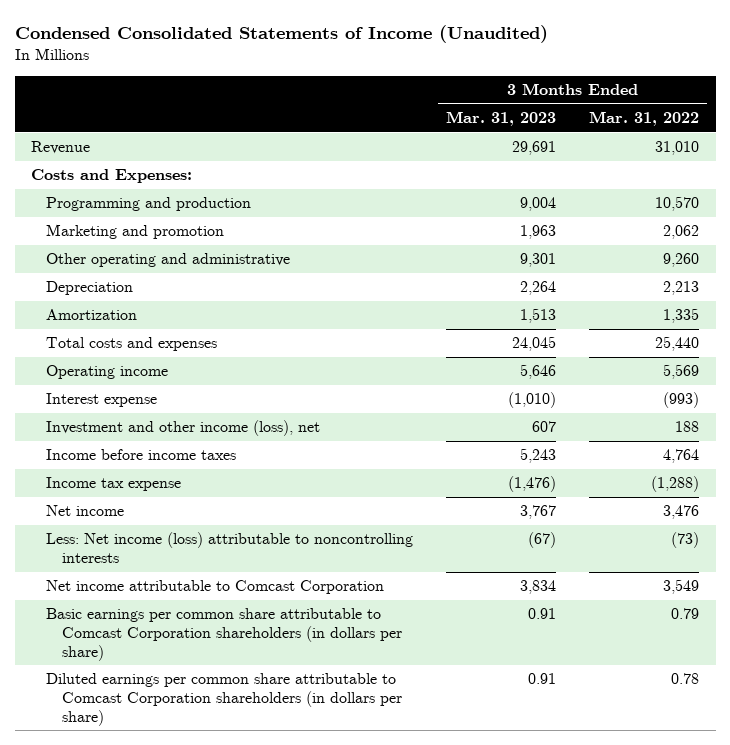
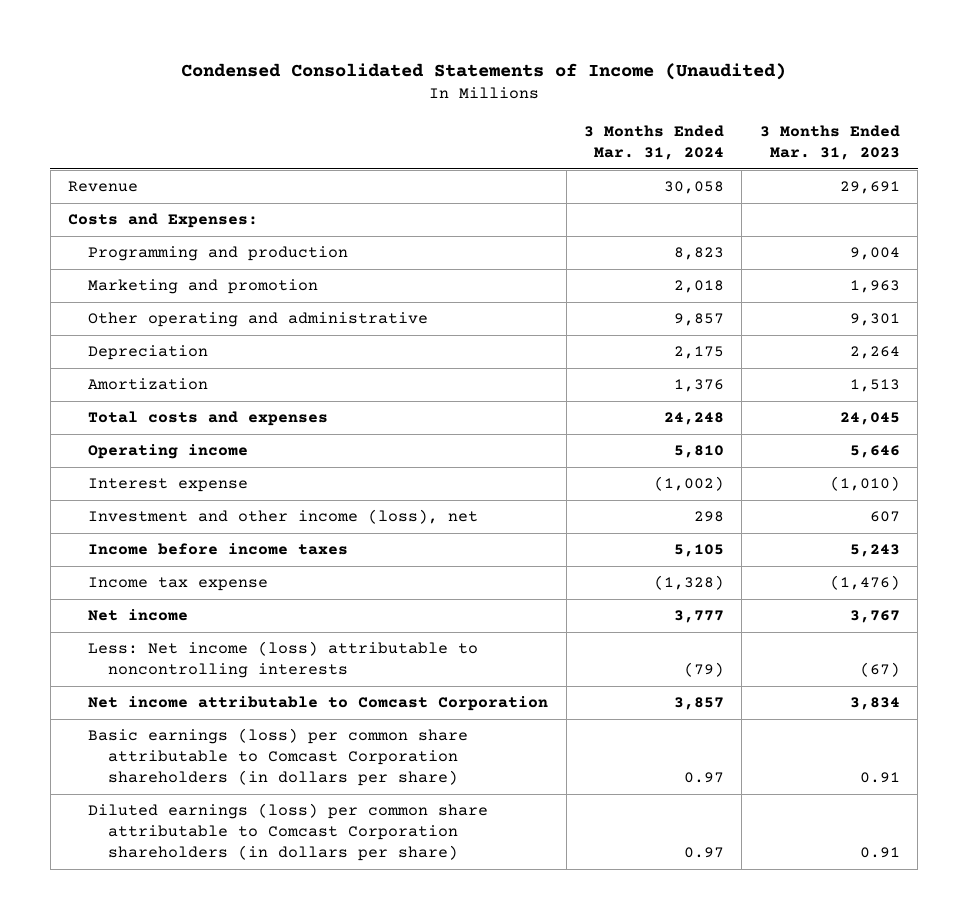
[589,111,700,127] Mar. 31, 2022 -> none
none -> [584,124,725,160] 3 Months Ended Mar. 31, 2024
[46,608,402,661] Basic earnings per common share attributable to Comcast Corporation shareholders (in dollars per share) -> [88,728,469,787] Basic earnings (loss) per common share attributable to Comcast Corporation shareholders (in dollars per share)
[46,673,402,726] Diluted earnings per common share attributable to Comcast Corporation shareholders (in dollars per share) -> [88,803,489,862] Diluted earnings (loss) per common share attributable to Comcast Corporation shareholders (in dollars per share)

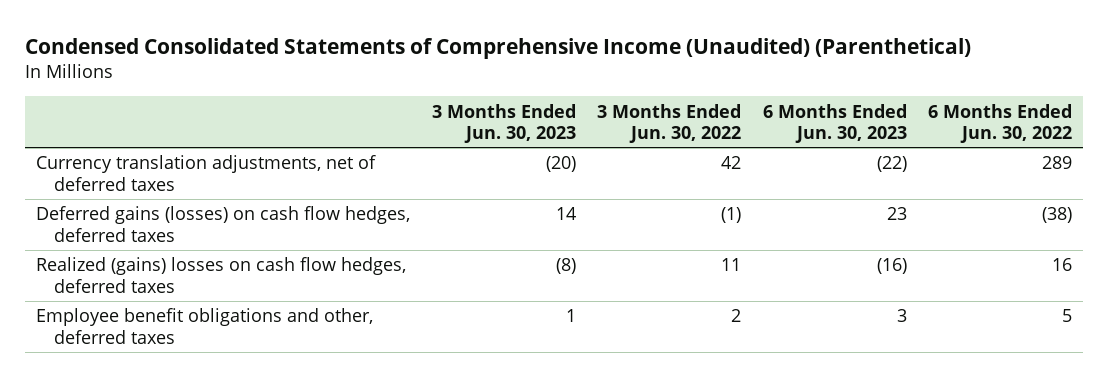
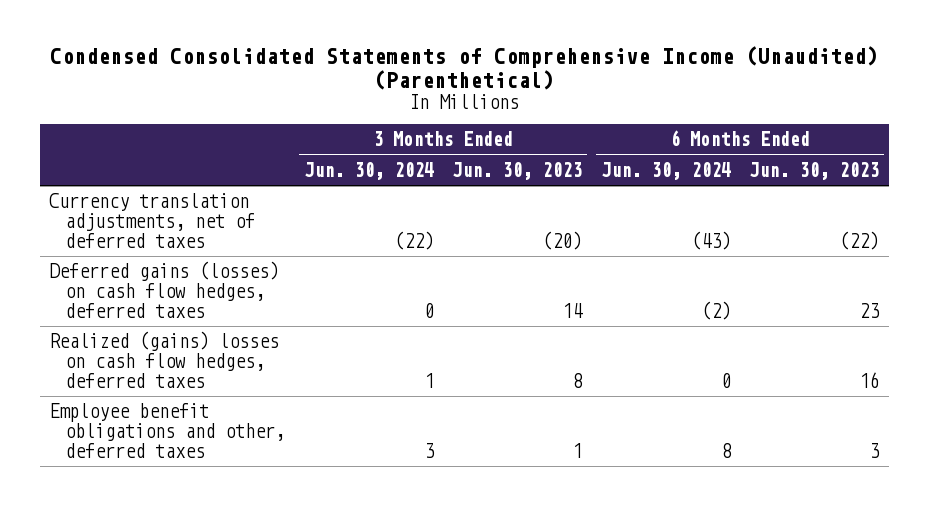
[597,103,742,144] 3 Months Ended Jun. 30, 2022 -> none
[928,103,1073,144] 6 Months Ended Jun. 30, 2022 -> none
none -> [303,162,434,181] Jun. 30, 2024
none -> [600,162,731,181] Jun. 30, 2024
[555,258,576,275] (8) -> [572,373,584,389] 8
[876,258,907,275] (16) -> [859,372,880,389] 16

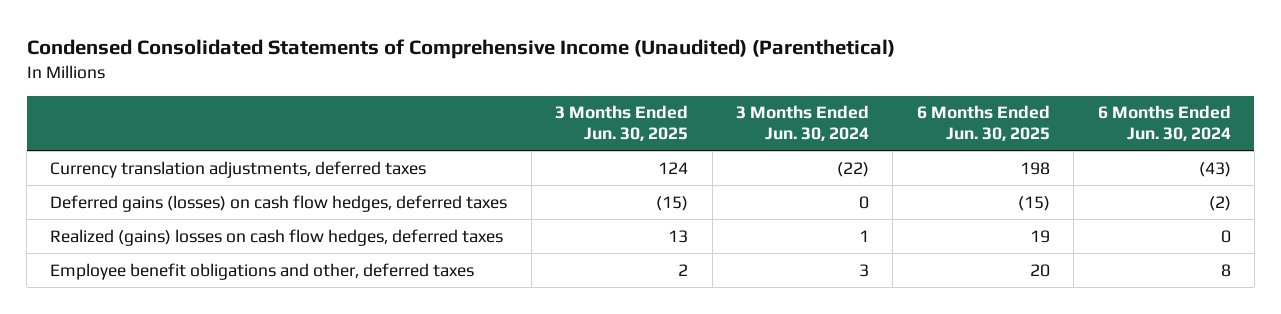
[452,162,583,181] Jun. 30, 2023 -> none
[749,162,880,181] Jun. 30, 2023 -> none
none -> [555,105,689,141] 3 Months Ended Jun. 30, 2025
none -> [916,105,1050,141] 6 Months Ended Jun. 30, 2025
[49,193,256,249] Currency translation adjustments, net of deferred taxes -> [50,160,427,178] Currency translation adjustments, deferred taxes

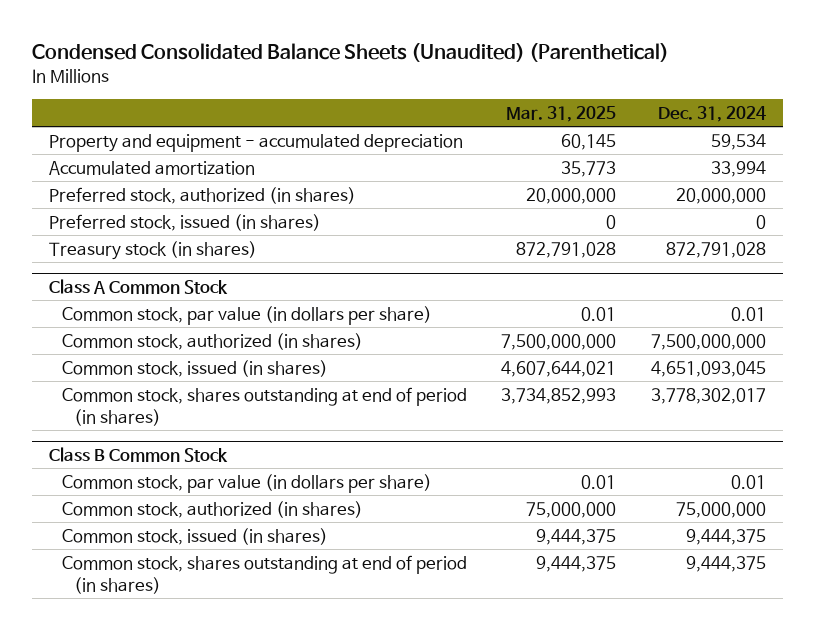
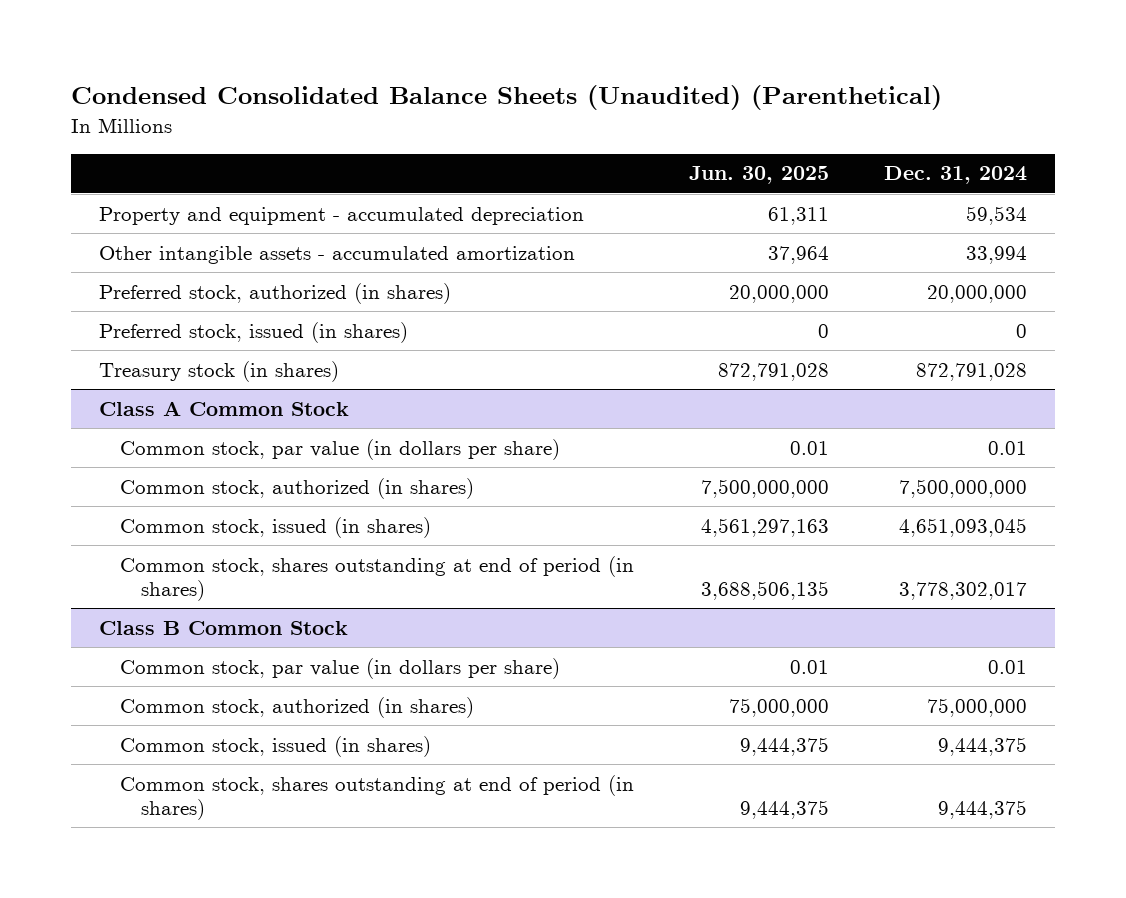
[506,105,617,122] Mar. 31, 2025 -> none
none -> [688,166,829,185] Jun. 30, 2025
[49,160,256,175] Accumulated amortization -> [98,245,575,264] Other intangible assets - accumulated amortization

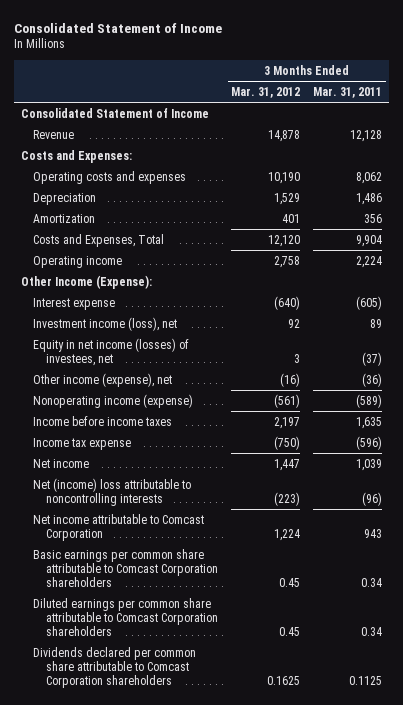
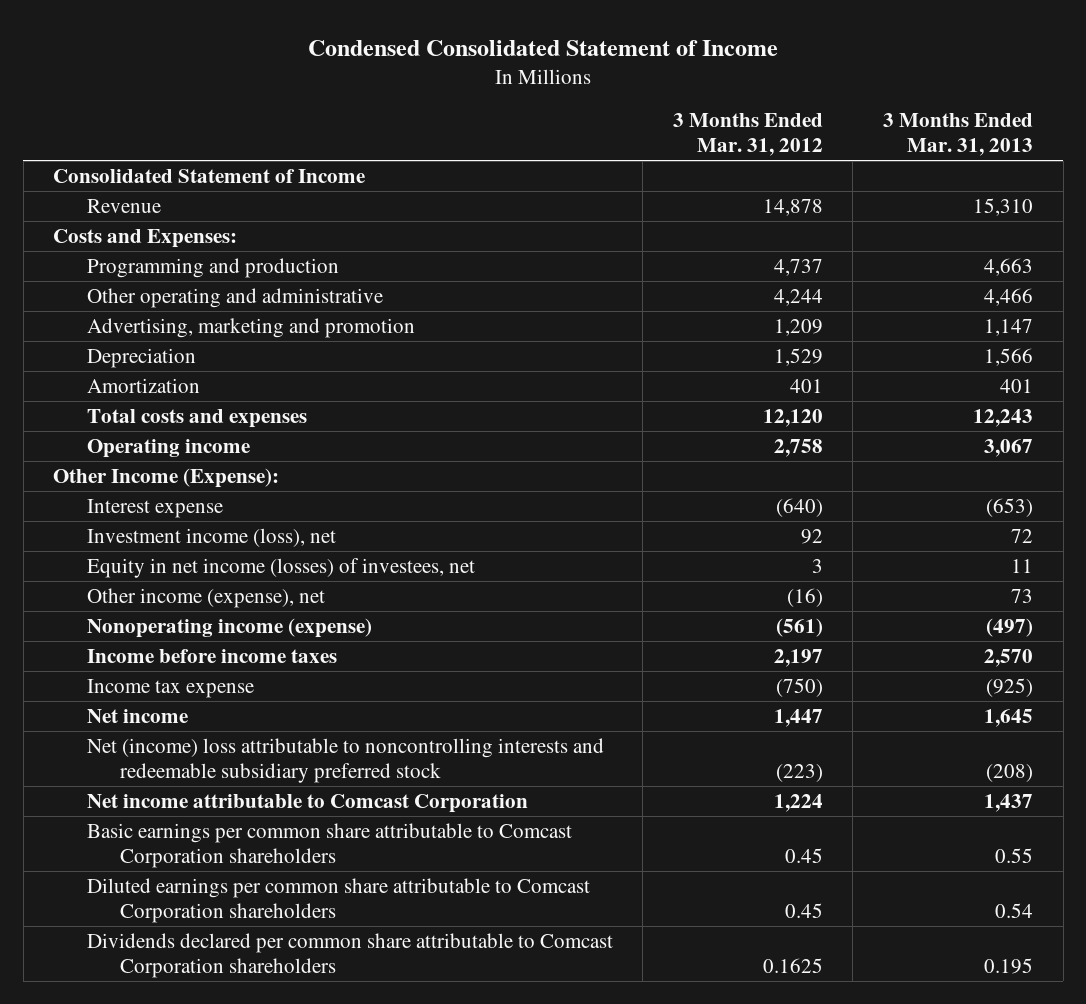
[14,22,223,33] Consolidated Statement of Income -> [308,39,779,56] Condensed Consolidated Statement of Income
[313,86,383,98] Mar. 31, 2011 -> none
none -> [883,112,1034,156] 3 Months Ended Mar. 31, 2013
[33,170,187,184] Operating costs and expenses -> none
none -> [86,258,339,279] Programming and production
none -> [86,288,383,309] Other operating and administrative
none -> [86,318,415,339] Advertising, marketing and promotion
[33,233,165,247] Costs and Expenses, Total -> [86,409,307,429] Total costs and expenses
[33,477,192,506] Net (income) loss attributable to noncontrolling interests -> [86,738,604,784] Net (income) loss attributable to noncontrolling interests and redeemable subsidiary preferred stock

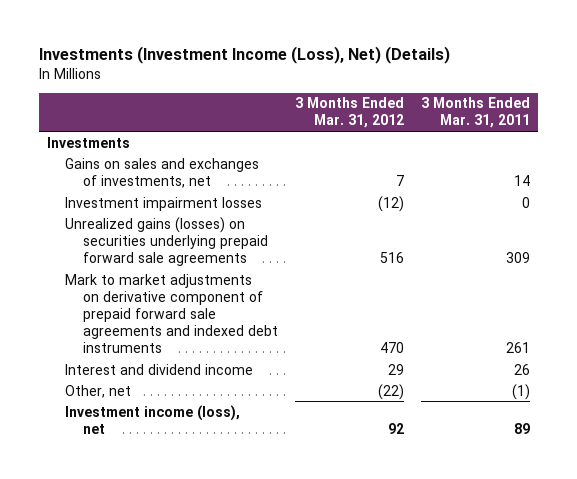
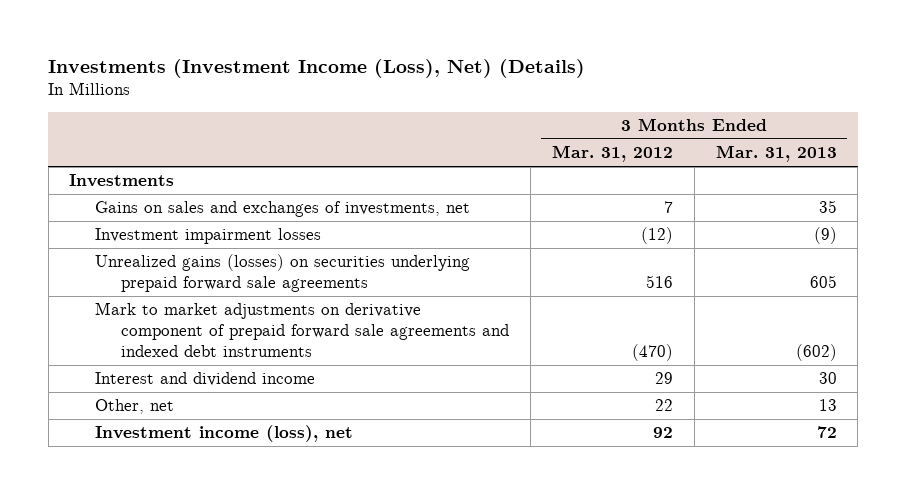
[420,97,530,129] 3 Months Ended Mar. 31, 2011 -> none
none -> [715,145,837,163] Mar. 31, 2013
[379,342,404,354] 470 -> [631,344,673,362] (470)
[377,383,404,400] (22) -> [654,399,673,412] 22

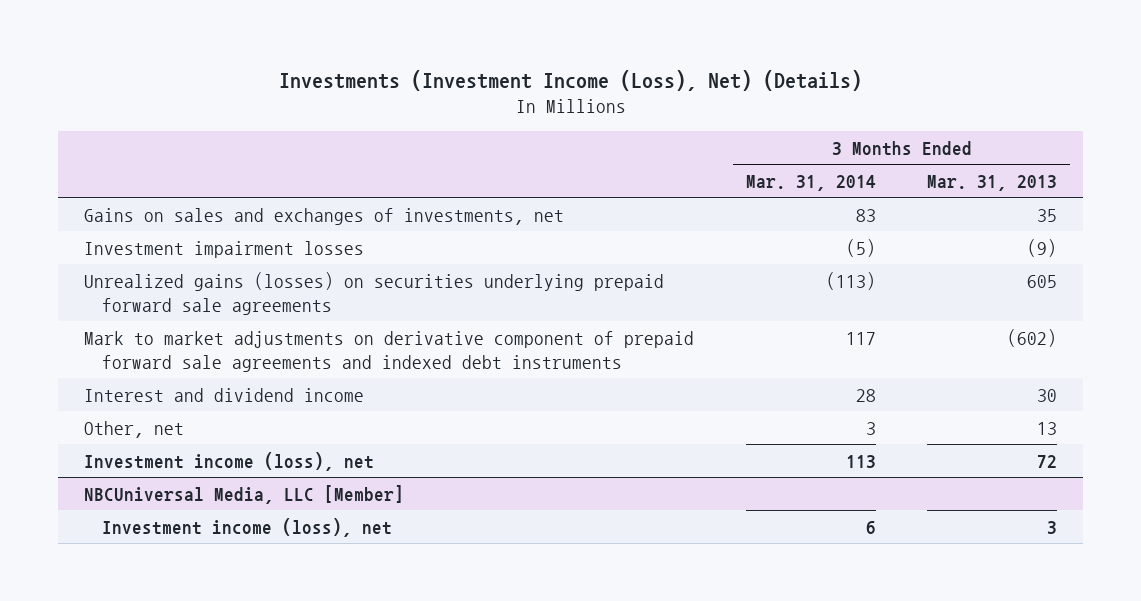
[551,145,673,163] Mar. 31, 2012 -> none
none -> [745,174,876,191] Mar. 31, 2014
[69,174,175,188] Investments -> none
none -> [83,484,404,504] NBCUniversal Media, LLC [Member]
none -> [101,517,392,537] Investment income (loss), net

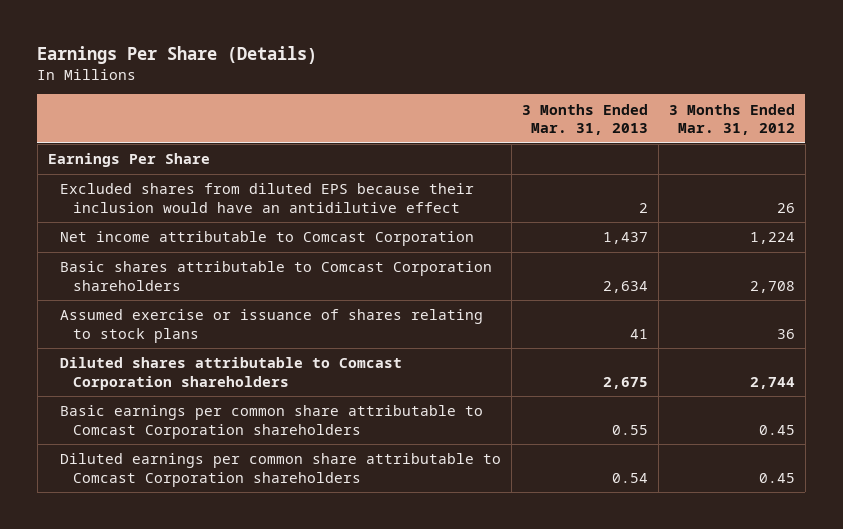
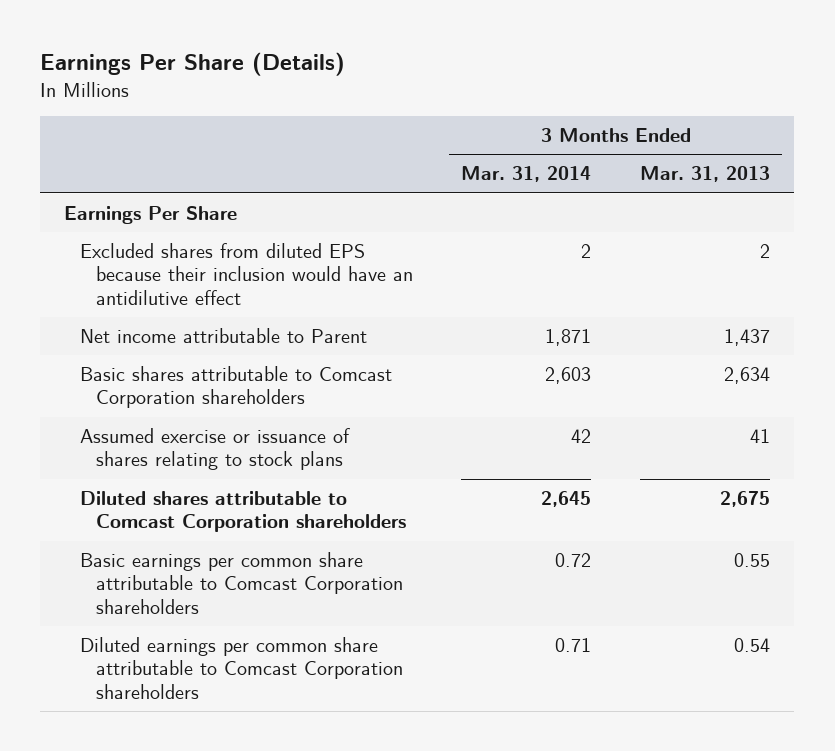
[668,103,795,136] 3 Months Ended Mar. 31, 2012 -> none
none -> [461,166,592,183] Mar. 31, 2014
[60,231,475,247] Net income attributable to Comcast Corporation -> [80,328,368,344] Net income attributable to Parent

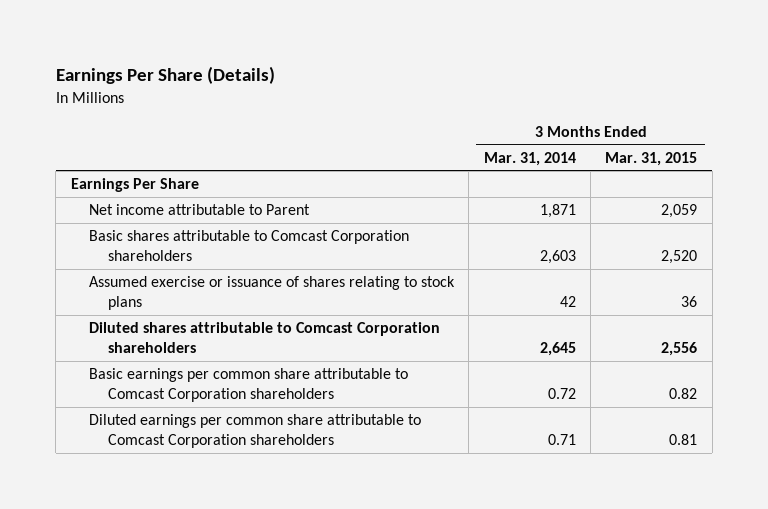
[640,166,771,183] Mar. 31, 2013 -> none
none -> [605,151,698,166] Mar. 31, 2015
[80,243,413,305] Excluded shares from diluted EPS because their inclusion would have an antidilutive effect -> none

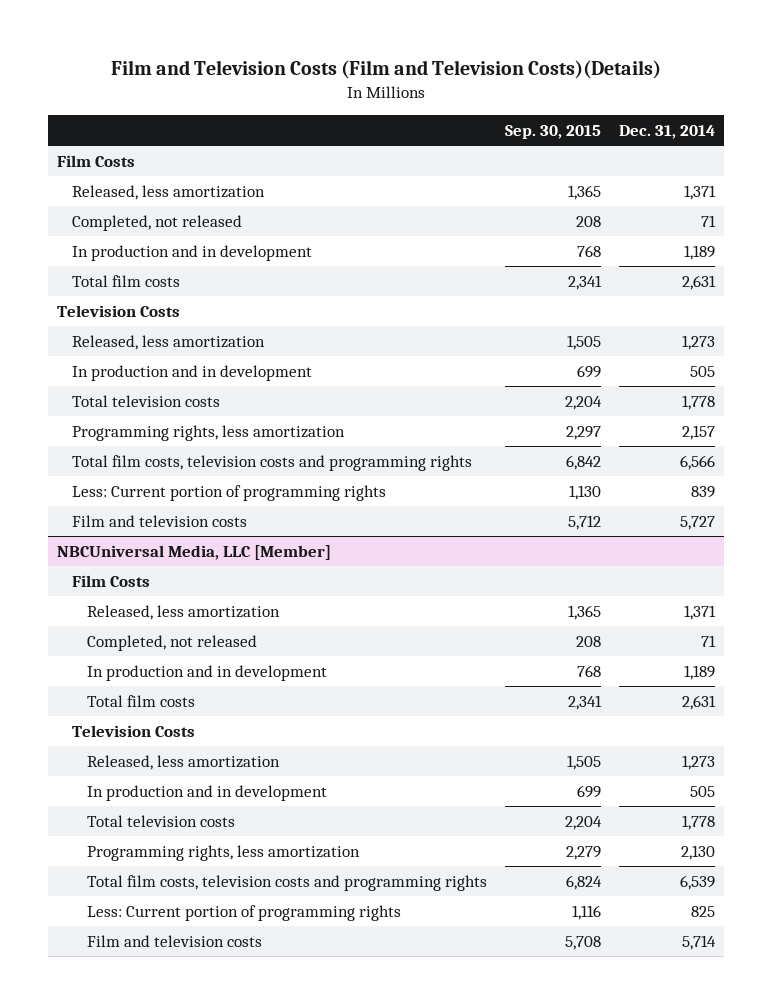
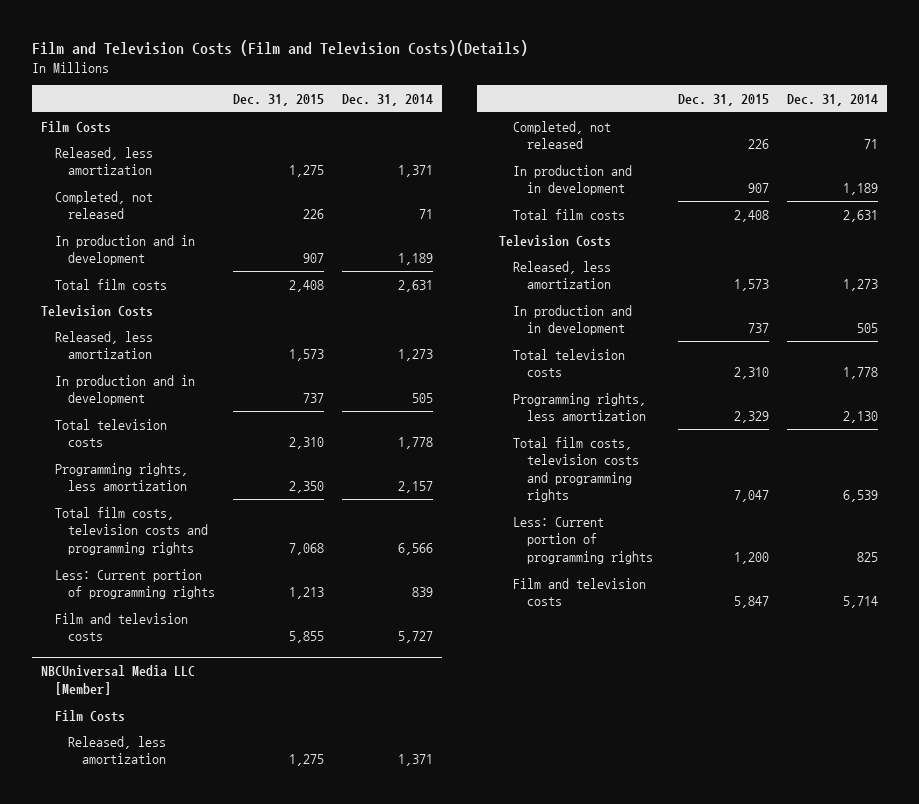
[505,124,602,139] Sep. 30, 2015 -> none
none -> [233,93,325,106] Dec. 31, 2015
[57,545,332,561] NBCUniversal Media, LLC [Member] -> [41,665,196,695] NBCUniversal Media LLC [Member]

